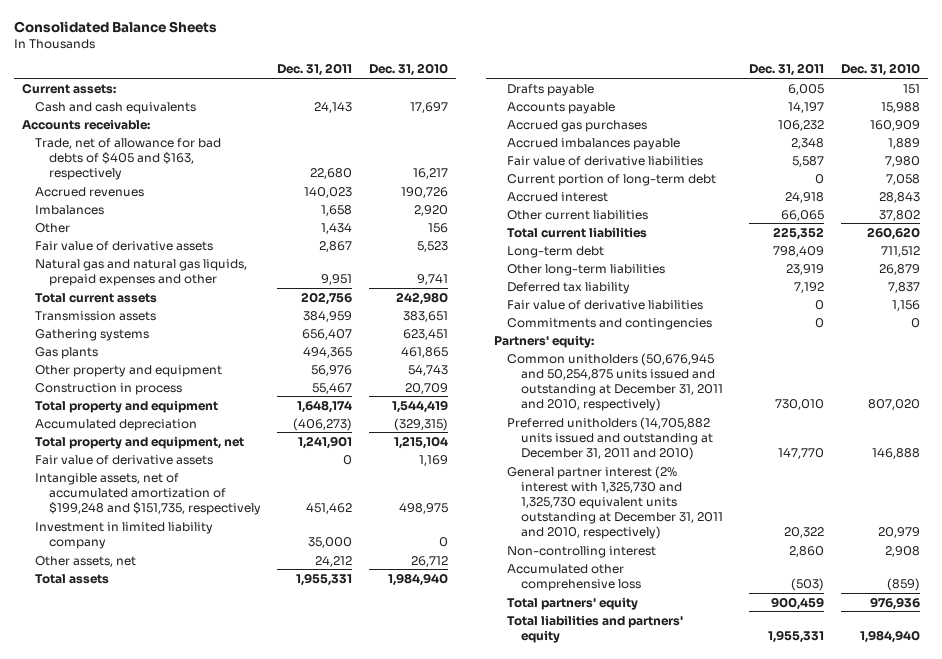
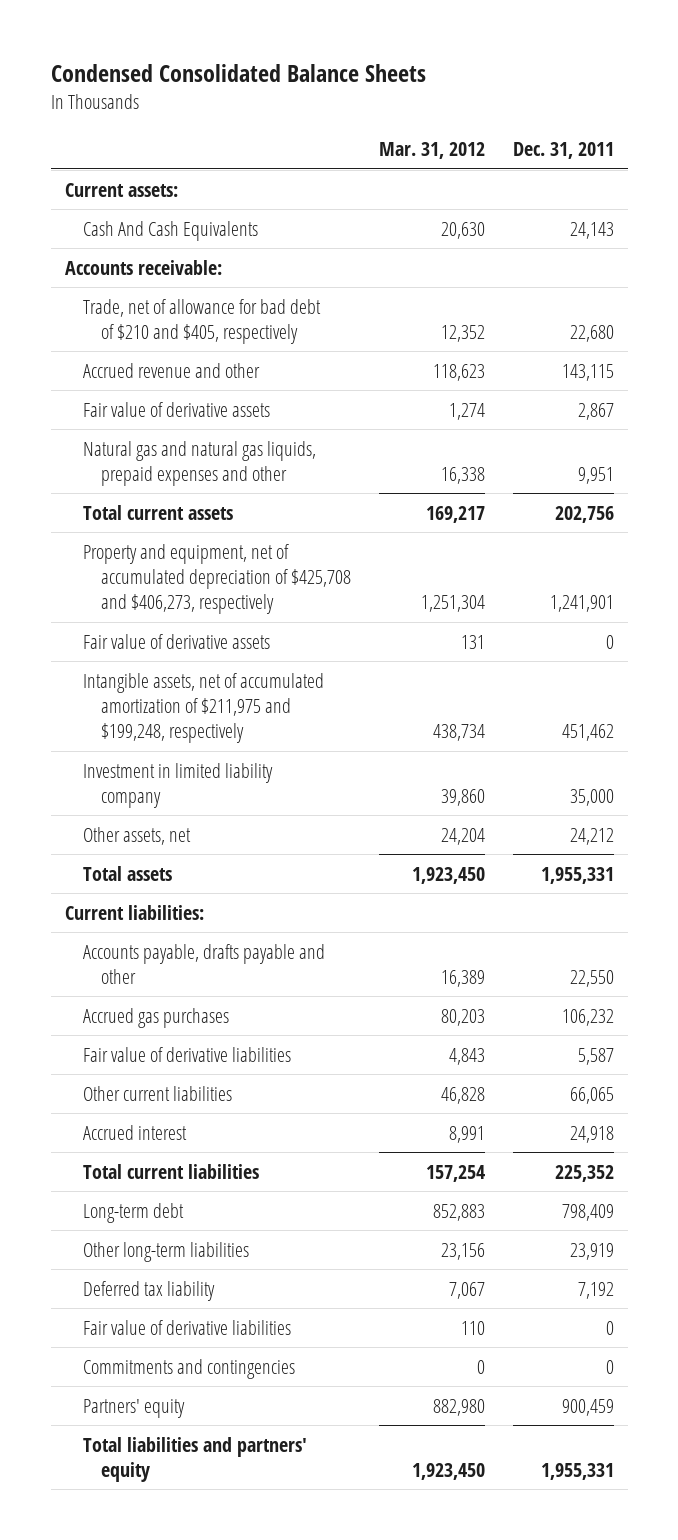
[13,20,217,33] Consolidated Balance Sheets -> [50,64,426,83] Condensed Consolidated Balance Sheets
[368,63,448,77] Dec. 31, 2010 -> none
none -> [378,142,485,160] Mar. 31, 2012
[35,101,197,114] Cash and cash equivalents -> [82,220,258,241] Cash And Cash Equivalents
[35,204,105,215] Imbalances -> none
[35,222,71,233] Other -> none
[35,137,222,180] Trade, net of allowance for bad debts of $405 and $163, respectively -> [82,298,321,344] Trade, net of allowance for bad debt of $210 and $405, respectively
[35,186,145,197] Accrued revenues -> [82,362,260,378] Accrued revenue and other
[304,186,353,198] 140,023 -> [561,363,614,381] 143,115
[35,310,157,321] Transmission assets -> none
[35,328,150,341] Gathering systems -> none
[35,346,99,359] Gas plants -> none
[35,364,223,377] Other property and equipment -> none
[35,382,183,395] Construction in process -> none
[35,399,219,413] Total property and equipment -> none
[35,418,198,431] Accumulated depreciation -> none
[35,435,245,449] Total property and equipment, net -> [82,543,352,615] Property and equipment, net of accumulated depreciation of $425,708 and $406,273, respectively
[35,472,261,515] Intangible assets, net of accumulated amortization of $199,248 and $151,735, respectively -> [82,672,324,744] Intangible assets, net of accumulated amortization of $211,975 and $199,248, respectively
[507,83,595,96] Drafts payable -> none
none -> [64,904,204,920] Current liabilities:
[507,101,616,114] Accounts payable -> [82,943,325,984] Accounts payable, drafts payable and other
[788,101,825,113] 14,197 -> [569,969,614,987] 22,550
[507,137,681,150] Accrued imbalances payable -> none
[507,173,717,186] Current portion of long-term debt -> none
[507,191,609,202] Accrued interest -> [82,1124,187,1140] Accrued interest
[493,334,594,348] Partners' equity: -> none
[507,352,724,412] Common unitholders (50,676,945 and 50,254,875 units issued and outstanding at December 31, 2011 and 2010, respectively) -> none
[507,416,714,460] Preferred unitholders (14,705,882 units issued and outstanding at December 31, 2011 and 2010) -> none
[507,465,724,540] General partner interest (2% interest with 1,325,730 and 1,325,730 equivalent units outstanding at December 31, 2011 and 2010, respectively) -> none
[507,545,657,558] Non-controlling interest -> none
[507,563,642,591] Accumulated other comprehensive loss -> none
[507,596,639,610] Total partners' equity -> [82,1398,185,1418] Partners' equity

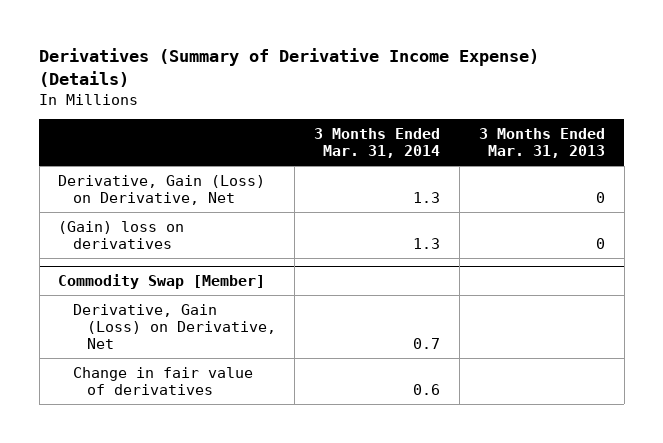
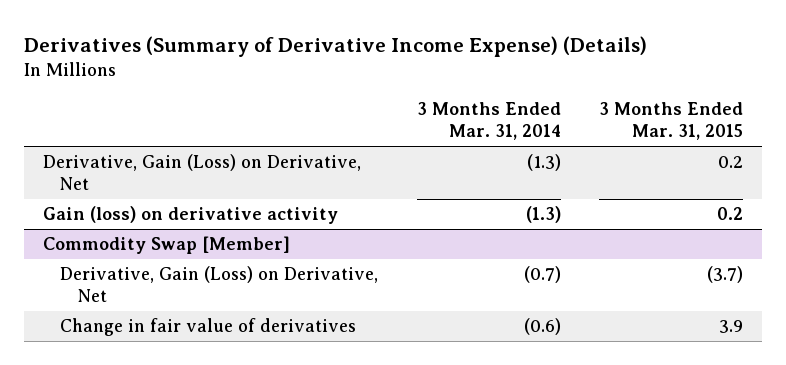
[478,128,605,159] 3 Months Ended Mar. 31, 2013 -> none
none -> [598,102,743,141] 3 Months Ended Mar. 31, 2015
[413,191,441,203] 1.3 -> [526,154,561,172] (1.3)
[58,220,185,249] (Gain) loss on derivatives -> [42,206,338,225] Gain (loss) on derivative activity
[413,237,441,249] 1.3 -> [525,206,561,224] (1.3)
[413,338,441,350] 0.7 -> [523,266,561,284] (0.7)
[413,383,441,395] 0.6 -> [523,318,561,336] (0.6)

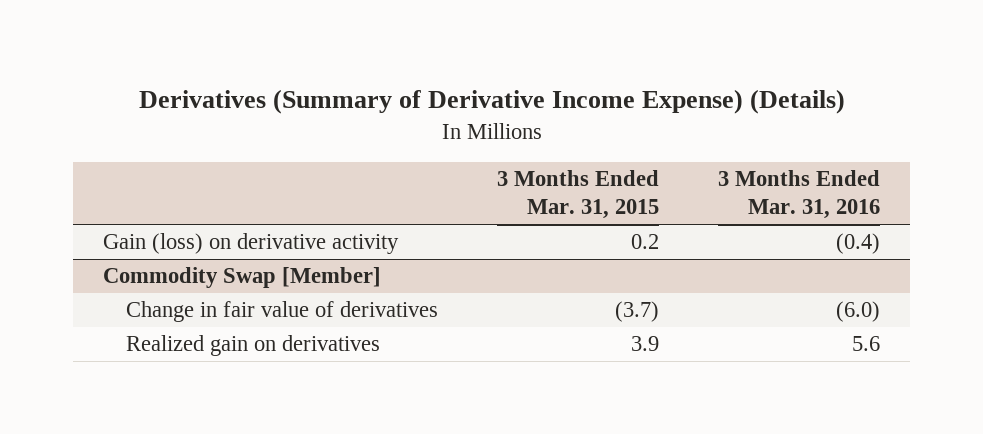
[416,102,561,141] 3 Months Ended Mar. 31, 2014 -> none
none -> [718,170,881,220] 3 Months Ended Mar. 31, 2016
[42,154,361,191] Derivative, Gain (Loss) on Derivative, Net -> none
[60,266,379,303] Derivative, Gain (Loss) on Derivative, Net -> [125,301,438,323] Change in fair value of derivatives
[60,318,357,337] Change in fair value of derivatives -> [125,335,380,357] Realized gain on derivatives

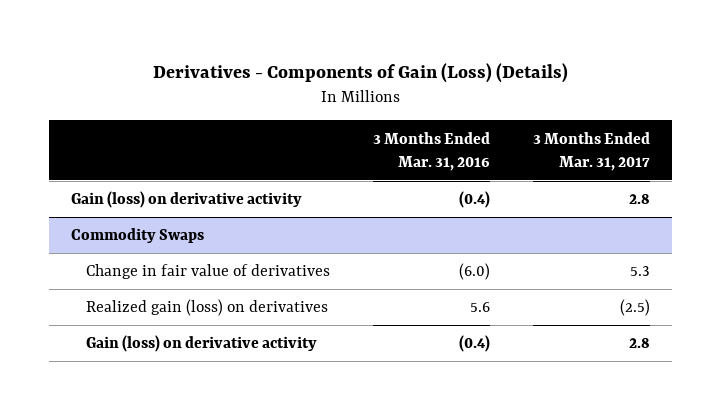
[138,89,845,115] Derivatives (Summary of Derivative Income Expense) (Details) -> [152,62,568,83] Derivatives - Components of Gain (Loss) (Details)
[496,170,659,220] 3 Months Ended Mar. 31, 2015 -> none
none -> [533,131,651,171] 3 Months Ended Mar. 31, 2017
[102,267,381,289] Commodity Swap [Member] -> [71,228,205,244] Commodity Swaps
[125,335,380,357] Realized gain on derivatives -> [85,299,328,317] Realized gain (loss) on derivatives
none -> [85,335,317,353] Gain (loss) on derivative activity

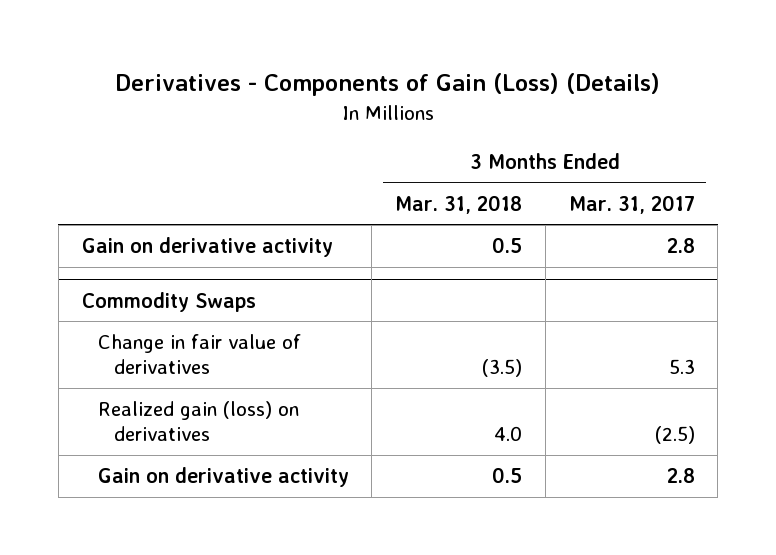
[373,131,491,171] 3 Months Ended Mar. 31, 2016 -> none
none -> [395,194,523,214] Mar. 31, 2018
[71,191,303,209] Gain (loss) on derivative activity -> [81,237,333,258] Gain on derivative activity
[85,335,317,353] Gain (loss) on derivative activity -> [97,467,349,488] Gain on derivative activity

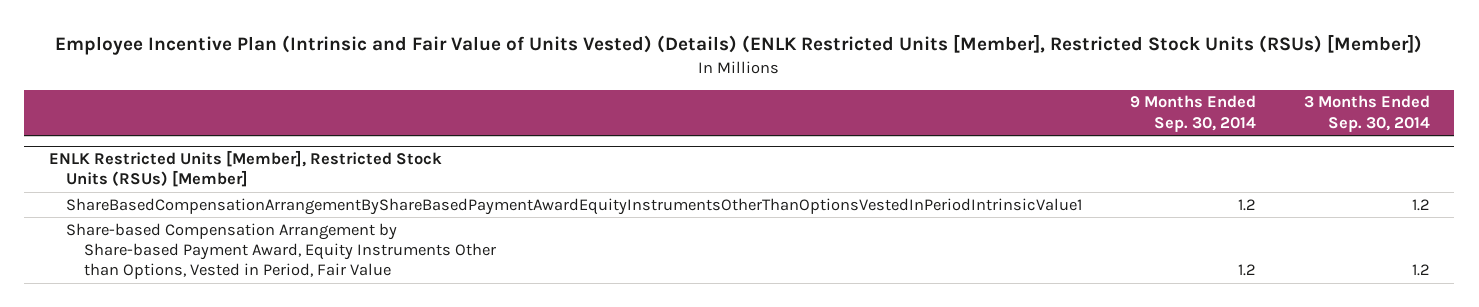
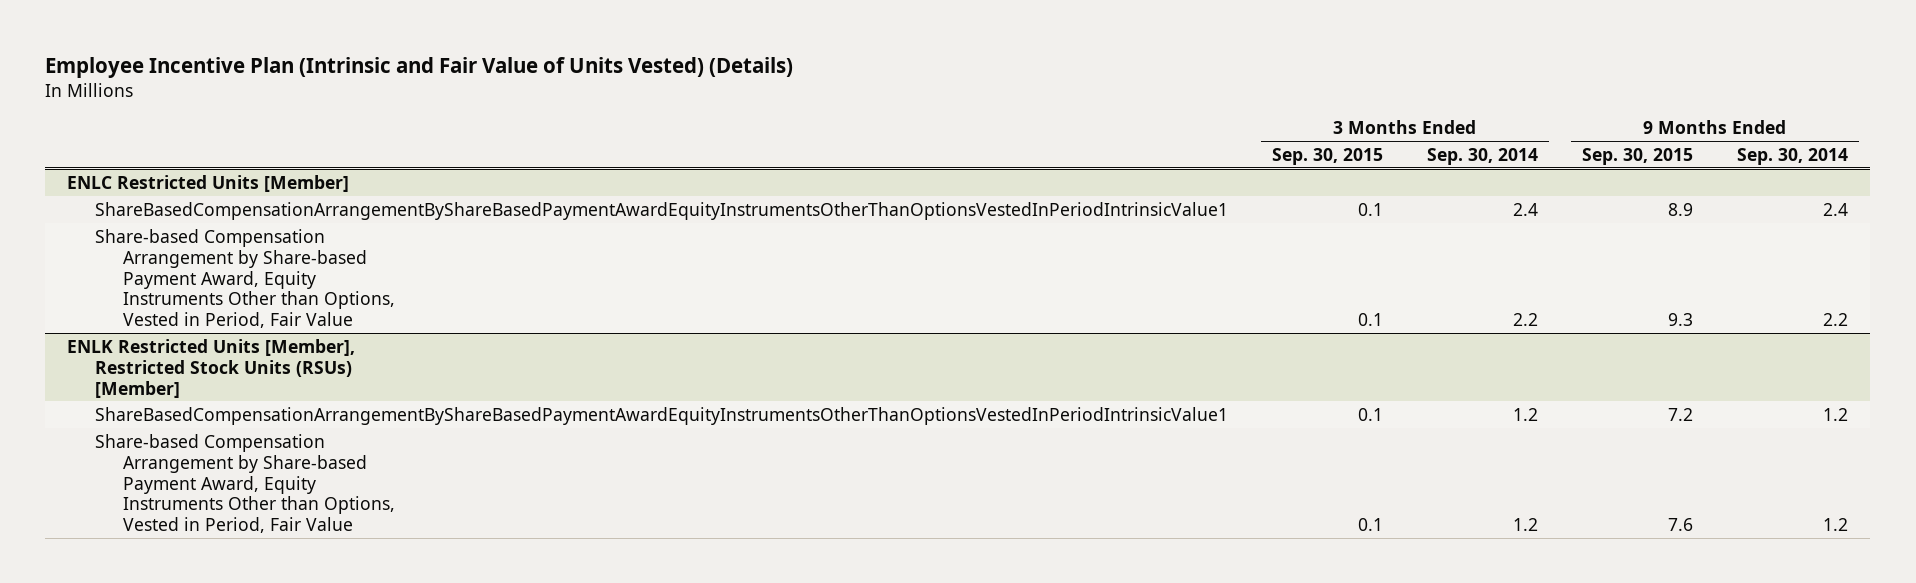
[55,34,1423,56] Employee Incentive Plan (Intrinsic and Fair Value of Units Vested) (Details) (ENLK Restricted Units [Member], Restricted Stock Units (RSUs) [Member]) -> [45,56,794,78] Employee Incentive Plan (Intrinsic and Fair Value of Units Vested) (Details)
none -> [1272,147,1384,165] Sep. 30, 2015
none -> [1582,147,1694,165] Sep. 30, 2015
none -> [67,174,350,192] ENLC Restricted Units [Member]
none -> [95,201,1229,220] ShareBasedCompensationArrangementByShareBasedPaymentAwardEquityInstrumentsOtherThanOptionsVestedInPeriodIntrinsicValue1
none -> [95,228,396,329] Share-based Compensation Arrangement by Share-based Payment Award, Equity Instruments Other than Options, Vested in Period, Fair Value

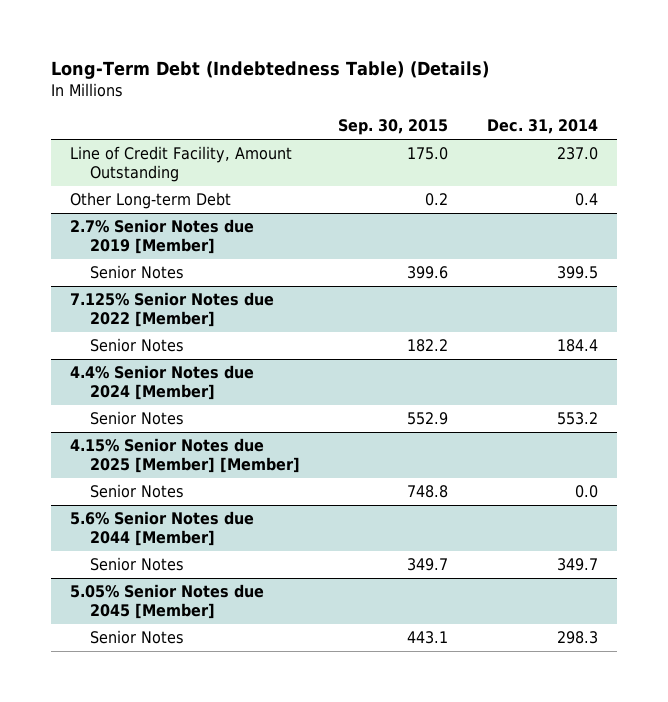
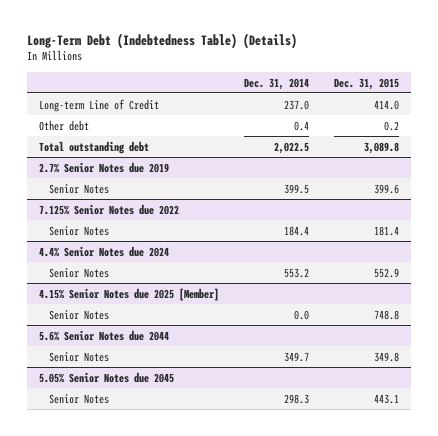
[338,119,449,136] Sep. 30, 2015 -> none
none -> [333,77,399,90] Dec. 31, 2015
[69,146,292,182] Line of Credit Facility, Amount Outstanding -> [39,98,160,112] Long-term Line of Credit
[69,192,231,210] Other Long-term Debt -> [39,119,90,131] Other debt
none -> [39,140,150,154] Total outstanding debt
[69,219,254,254] 2.7% Senior Notes due 2019 [Member] -> [39,161,170,173] 2.7% Senior Notes due 2019
[69,292,274,327] 7.125% Senior Notes due 2022 [Member] -> [39,203,180,215] 7.125% Senior Notes due 2022
[69,365,254,400] 4.4% Senior Notes due 2024 [Member] -> [39,245,170,257] 4.4% Senior Notes due 2024
[69,438,300,473] 4.15% Senior Notes due 2025 [Member] [Member] -> [39,287,220,301] 4.15% Senior Notes due 2025 [Member]
[69,511,254,546] 5.6% Senior Notes due 2044 [Member] -> [39,329,170,341] 5.6% Senior Notes due 2044
[69,584,264,619] 5.05% Senior Notes due 2045 [Member] -> [39,371,175,383] 5.05% Senior Notes due 2045

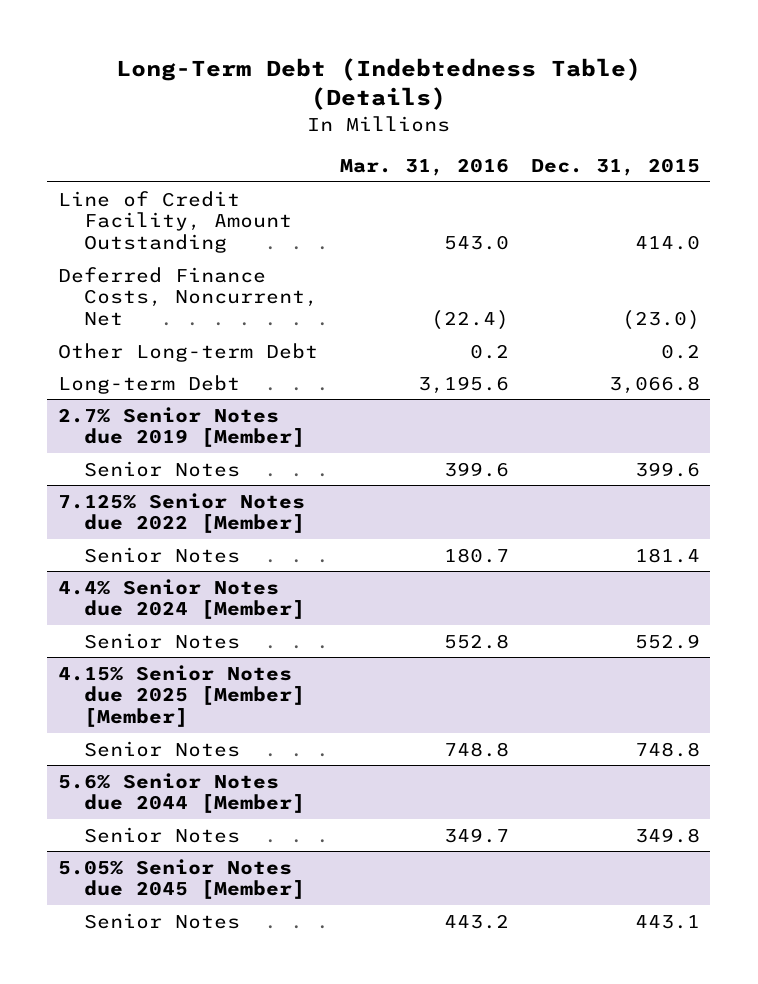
[243,77,309,90] Dec. 31, 2014 -> none
none -> [340,158,510,177] Mar. 31, 2016
[39,98,160,112] Long-term Line of Credit -> [58,190,293,253] Line of Credit Facility, Amount Outstanding
none -> [58,266,319,326] Deferred Finance Costs, Noncurrent, Net
[39,119,90,131] Other debt -> [58,342,319,362] Other Long-term Debt
[39,140,150,154] Total outstanding debt -> [58,374,241,394] Long-term Debt
[363,141,399,154] 3,089.8 -> [608,375,700,394] 3,066.8
[39,161,170,173] 2.7% Senior Notes due 2019 -> [58,406,306,448] 2.7% Senior Notes due 2019 [Member]
[39,203,180,215] 7.125% Senior Notes due 2022 -> [58,492,306,534] 7.125% Senior Notes due 2022 [Member]
[39,245,170,257] 4.4% Senior Notes due 2024 -> [58,578,306,620] 4.4% Senior Notes due 2024 [Member]
[39,287,220,301] 4.15% Senior Notes due 2025 [Member] -> [58,664,306,727] 4.15% Senior Notes due 2025 [Member] [Member]
[39,329,170,341] 5.6% Senior Notes due 2044 -> [58,772,306,814] 5.6% Senior Notes due 2044 [Member]
[39,371,175,383] 5.05% Senior Notes due 2045 -> [58,858,306,900] 5.05% Senior Notes due 2045 [Member]

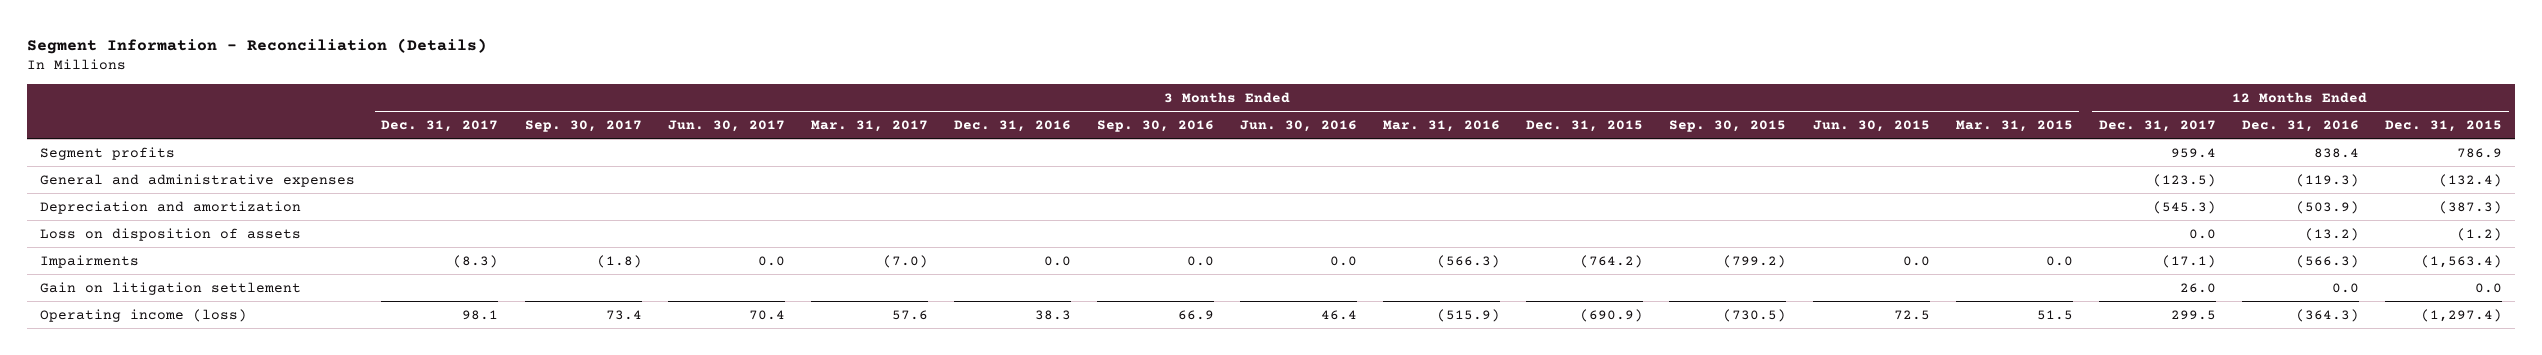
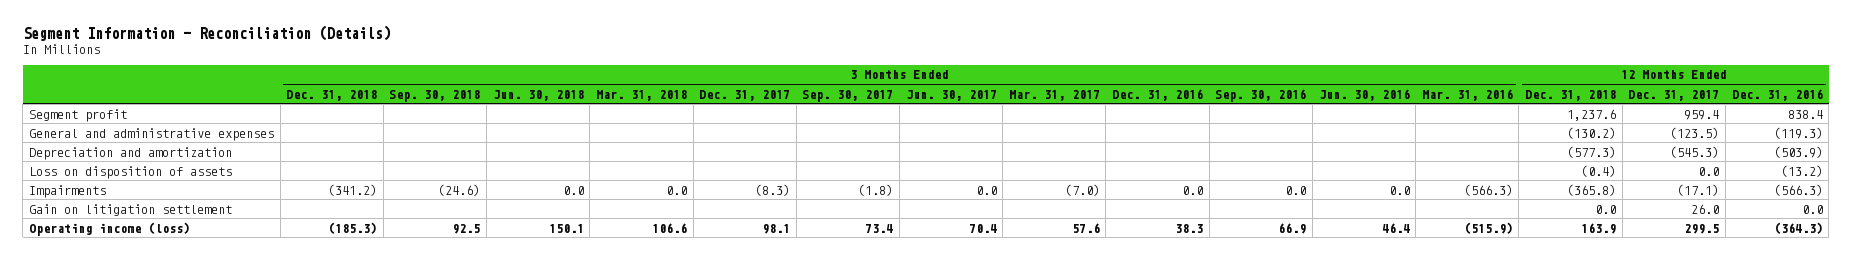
[1526,120,1644,133] Dec. 31, 2015 -> none
[1669,120,1787,133] Sep. 30, 2015 -> none
[1812,120,1930,133] Jun. 30, 2015 -> none
[1955,120,2073,133] Mar. 31, 2015 -> none
[2385,120,2503,133] Dec. 31, 2015 -> none
none -> [286,89,378,101] Dec. 31, 2018
none -> [389,89,481,102] Sep. 30, 2018
none -> [492,89,584,101] Jun. 30, 2018
none -> [595,89,687,101] Mar. 31, 2018
none -> [1525,89,1617,101] Dec. 31, 2018
[40,146,176,160] Segment profits -> [28,108,127,122] Segment profit

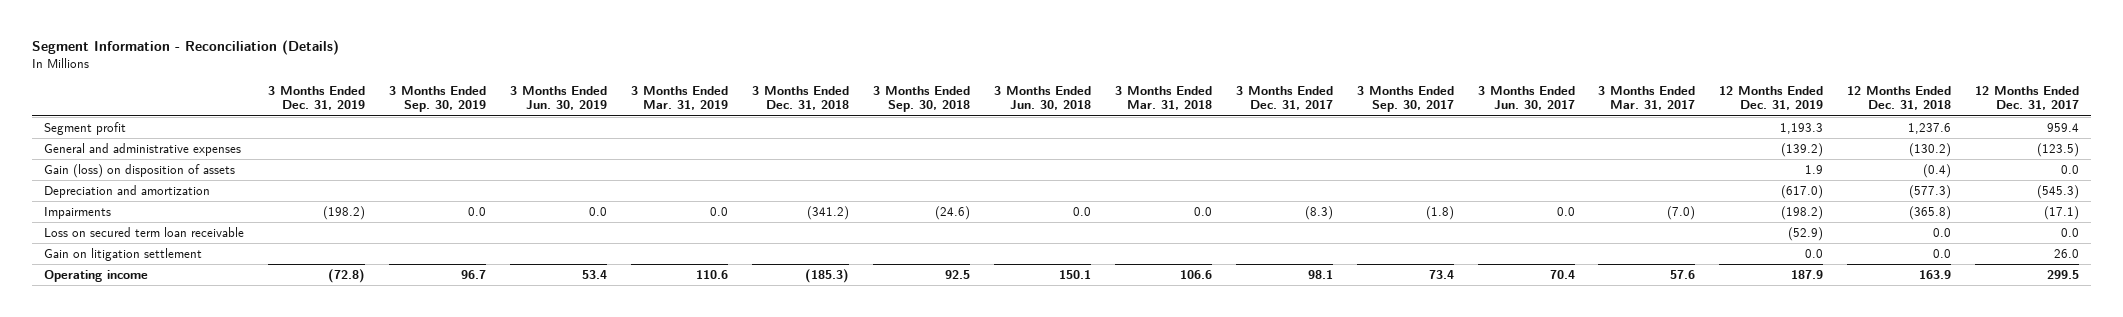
[1112,88,1204,101] Dec. 31, 2016 -> none
[1215,88,1307,102] Sep. 30, 2016 -> none
[1318,88,1410,101] Jun. 30, 2016 -> none
[1421,88,1513,101] Mar. 31, 2016 -> none
[1731,88,1823,101] Dec. 31, 2016 -> none
none -> [268,85,366,111] 3 Months Ended Dec. 31, 2019
none -> [389,85,487,113] 3 Months Ended Sep. 30, 2019
none -> [509,85,607,111] 3 Months Ended Jun. 30, 2019
none -> [630,85,728,111] 3 Months Ended Mar. 31, 2019
none -> [1719,85,1824,111] 12 Months Ended Dec. 31, 2019
none -> [44,163,236,178] Gain (loss) on disposition of assets
[28,165,232,179] Loss on disposition of assets -> none
none -> [44,226,245,237] Loss on secured term loan receivable
[28,221,190,236] Operating income (loss) -> [44,269,149,282] Operating income

